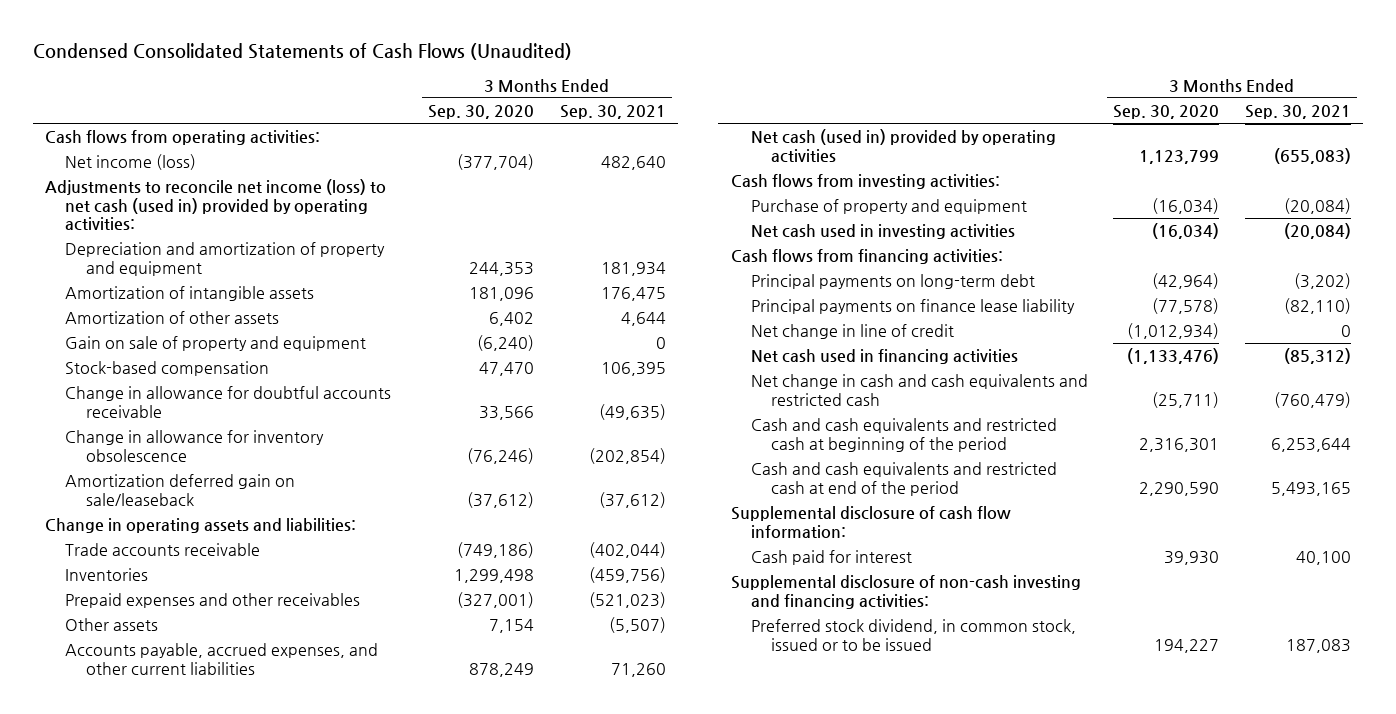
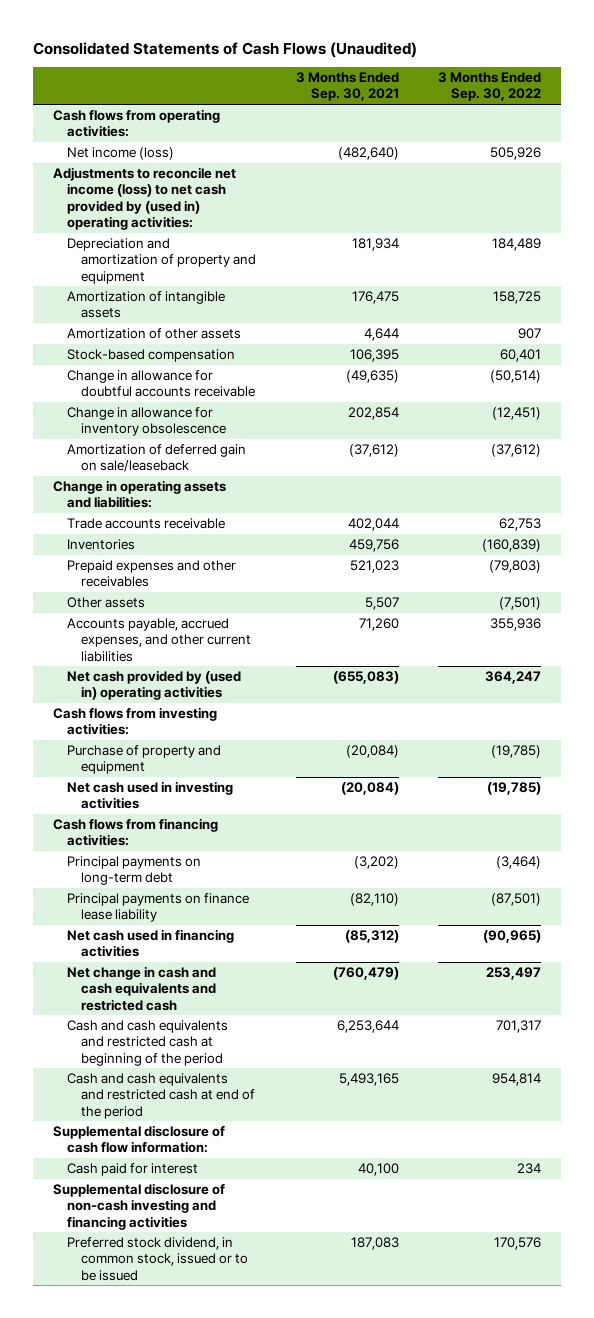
[32,43,572,61] Condensed Consolidated Statements of Cash Flows (Unaudited) -> [33,41,418,58] Consolidated Statements of Cash Flows (Unaudited)
[428,105,535,120] Sep. 30, 2020 -> none
none -> [438,72,542,102] 3 Months Ended Sep. 30, 2022
[600,156,666,171] 482,640 -> [337,147,399,161] (482,640)
[45,179,387,231] Adjustments to reconcile net income (loss) to net cash (used in) provided by operating activities: -> [52,167,236,231] Adjustments to reconcile net income (loss) to net cash provided by (used in) operating activities:
[65,336,367,352] Gain on sale of property and equipment -> none
[588,447,666,464] (202,854) -> [347,407,399,421] 202,854
[65,474,296,506] Amortization deferred gain on sale/leaseback -> [66,444,246,473] Amortization of deferred gain on sale/leaseback
[588,542,666,559] (402,044) -> [347,518,399,532] 402,044
[588,567,666,584] (459,756) -> [348,539,399,553] 459,756
[588,592,666,609] (521,023) -> [349,560,399,574] 521,023
[608,617,666,634] (5,507) -> [364,597,399,611] 5,507
[750,129,1056,163] Net cash (used in) provided by operating activities -> [66,670,241,701] Net cash provided by (used in) operating activities
[750,324,954,340] Net change in line of credit -> none
[730,575,1081,609] Supplemental disclosure of non-cash investing and financing activities: -> [52,1183,225,1230] Supplemental disclosure of non-cash investing and financing activities

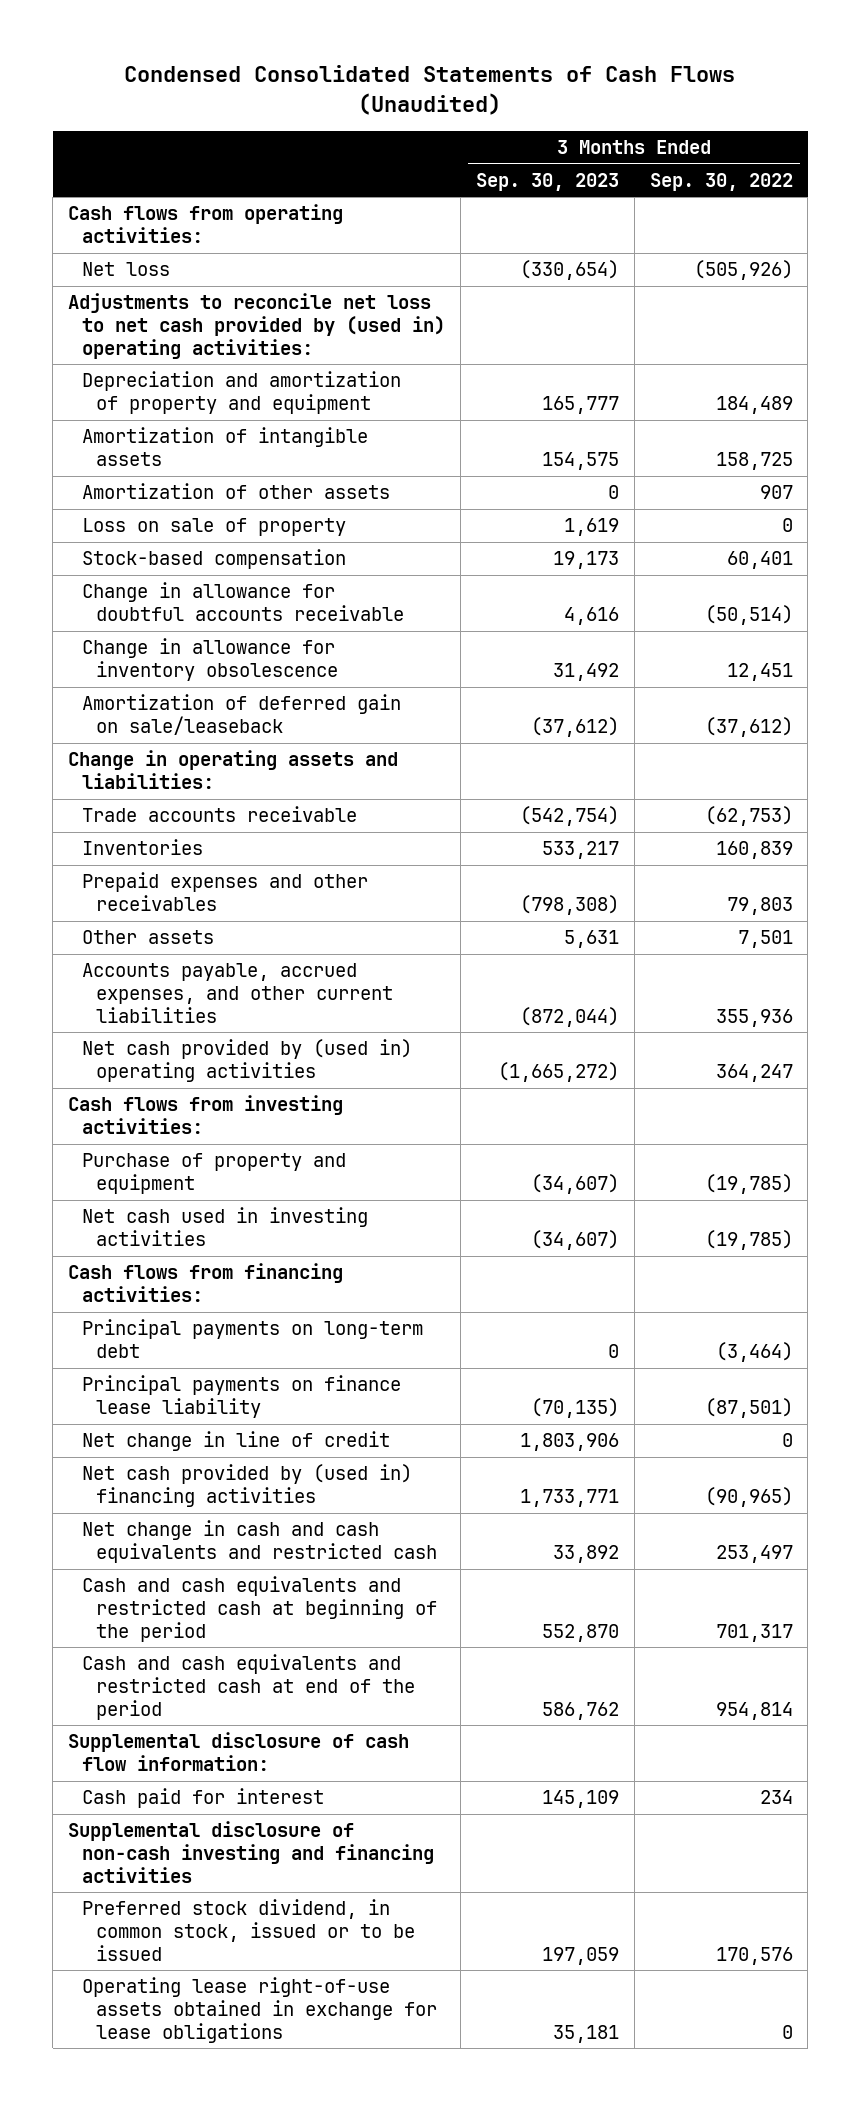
[33,41,418,58] Consolidated Statements of Cash Flows (Unaudited) -> [124,65,736,115] Condensed Consolidated Statements of Cash Flows (Unaudited)
[295,72,399,102] 3 Months Ended Sep. 30, 2021 -> none
none -> [475,172,619,191] Sep. 30, 2023
[66,147,174,161] Net income (loss) -> [81,262,170,277] Net loss
[490,147,542,161] 505,926 -> [693,260,793,281] (505,926)
[52,167,236,231] Adjustments to reconcile net income (loss) to net cash provided by (used in) operating activities: -> [68,293,445,359] Adjustments to reconcile net loss to net cash provided by (used in) operating activities:
none -> [81,518,346,537] Loss on sale of property
[492,407,542,421] (12,451) -> [726,663,793,682] 12,451
[499,518,542,532] 62,753 -> [704,806,793,827] (62,753)
[482,539,542,553] (160,839) -> [715,841,793,860] 160,839
[489,560,542,574] (79,803) -> [726,897,793,916] 79,803
[499,597,542,611] (7,501) -> [737,930,793,949] 7,501
none -> [81,1431,390,1452] Net change in line of credit
[66,929,234,958] Net cash used in financing activities -> [81,1464,412,1508] Net cash provided by (used in) financing activities
none -> [81,1977,437,2043] Operating lease right-of-use assets obtained in exchange for lease obligations

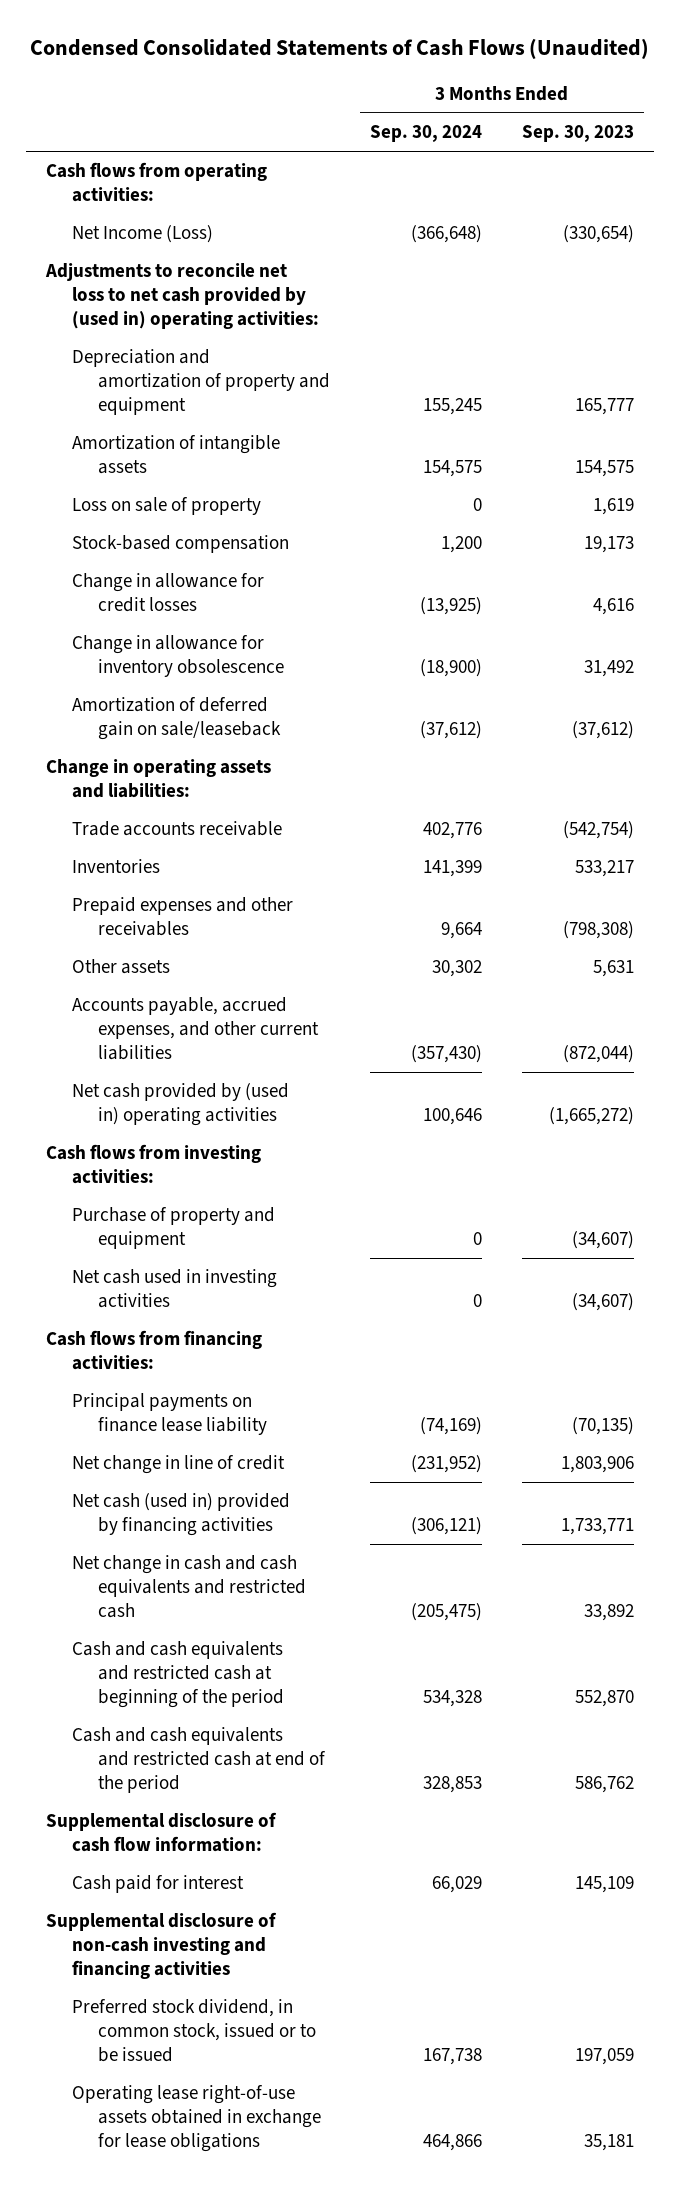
[649,172,793,191] Sep. 30, 2022 -> none
none -> [370,125,483,143] Sep. 30, 2024
[81,262,170,277] Net loss -> [72,225,214,244] Net Income (Loss)
[81,483,390,500] Amortization of other assets -> none
[81,582,404,622] Change in allowance for doubtful accounts receivable -> [72,573,265,613] Change in allowance for credit losses
[81,1319,423,1359] Principal payments on long-term debt -> none
[81,1464,412,1508] Net cash provided by (used in) financing activities -> [72,1493,291,1537] Net cash (used in) provided by financing activities

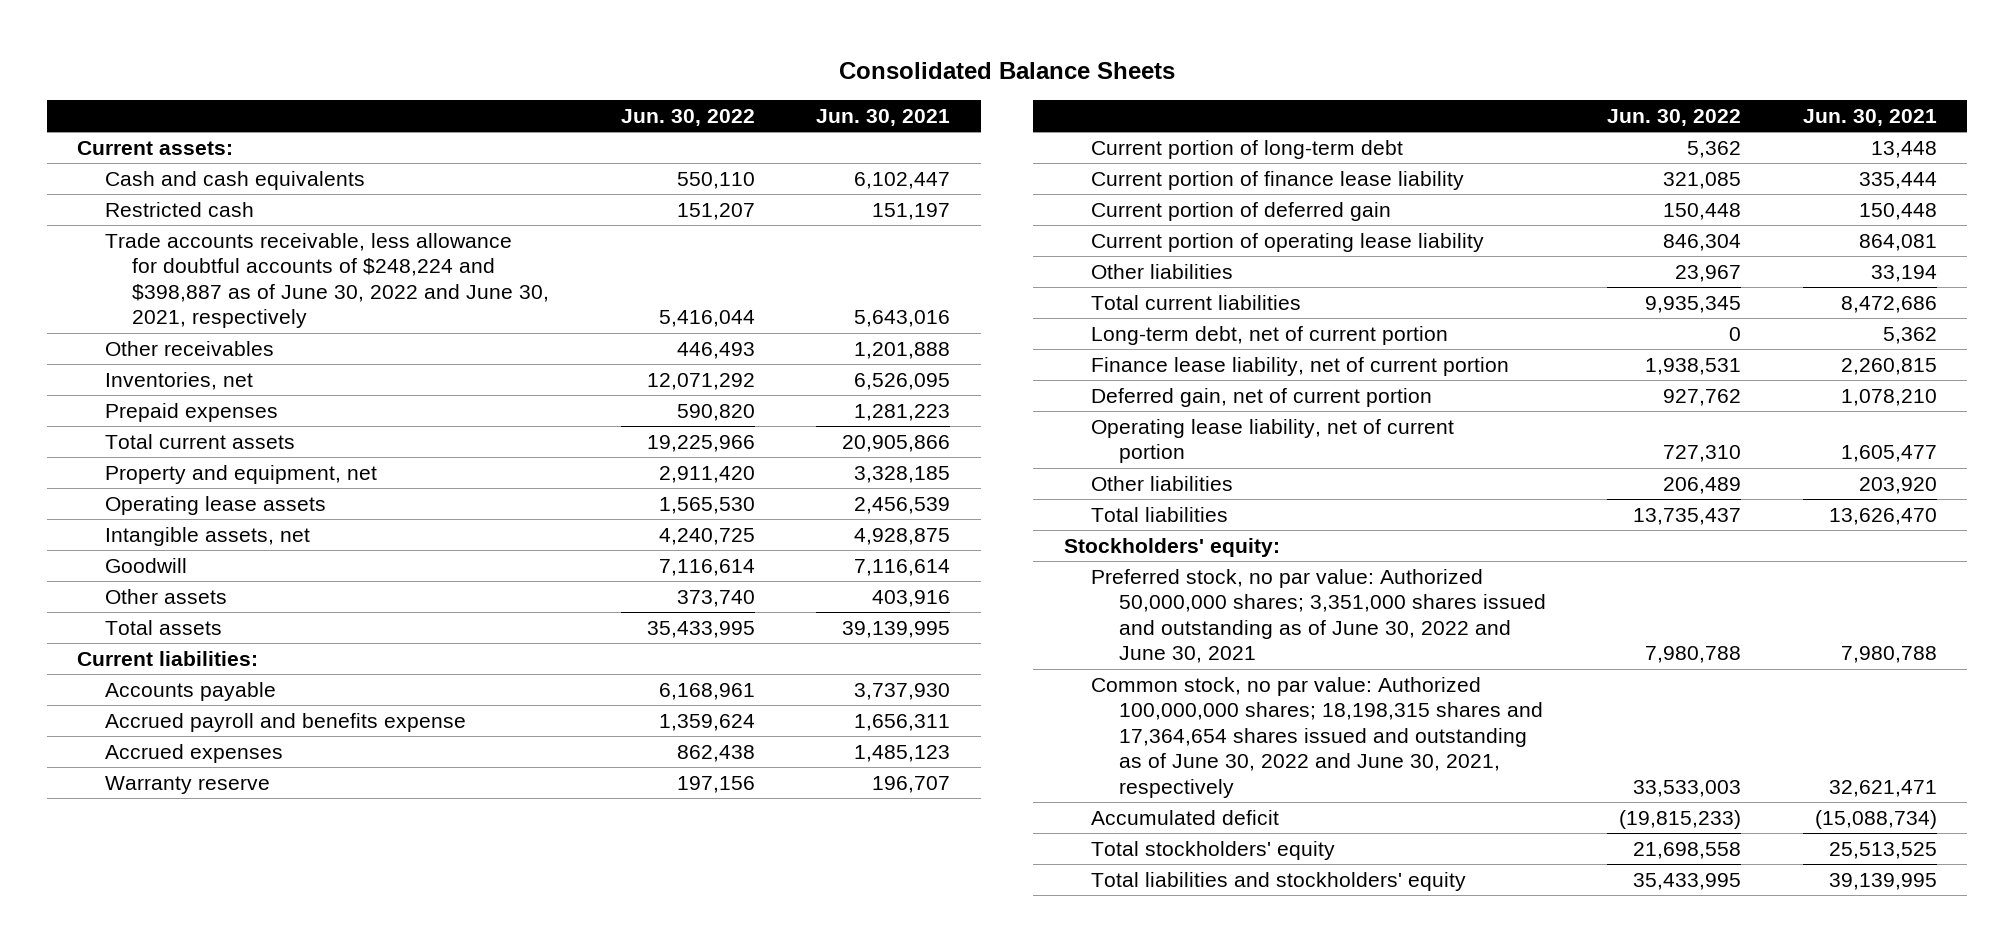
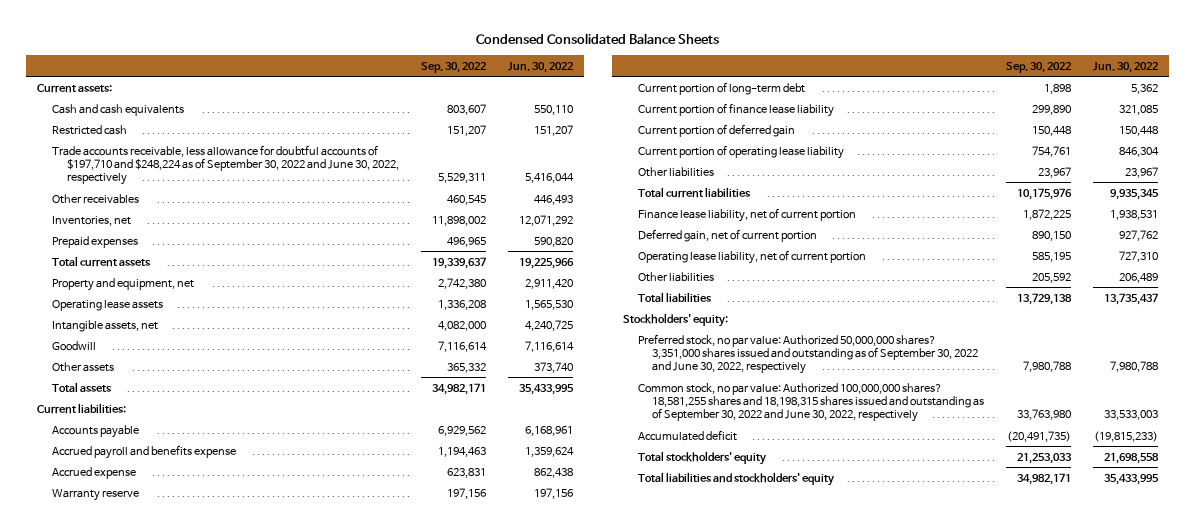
[838,61,1175,79] Consolidated Balance Sheets -> [475,32,719,44] Condensed Consolidated Balance Sheets
[816,108,951,126] Jun. 30, 2021 -> none
none -> [420,61,486,73] Sep. 30, 2022
[104,232,550,329] Trade accounts receivable, less allowance for doubtful accounts of $248,224 and $398,887 as of June 30, 2022 and June 30, 2021, respectively -> [52,144,400,185] Trade accounts receivable, less allowance for doubtful accounts of $197,710 and $248,224 as of September 30, 2022 and June 30, 2022, respectively
[104,743,283,763] Accrued expenses -> [52,466,137,479] Accrued expense
[1091,325,1449,345] Long-term debt, net of current portion -> none
[1091,568,1546,664] Preferred stock, no par value: Authorized 50,000,000 shares; 3,351,000 shares issued and outstanding as of June 30, 2022 and June 30, 2021 -> [637,333,979,374] Preferred stock, no par value: Authorized 50,000,000 shares? 3,351,000 shares issued and outstanding as of September 30, 2022 and June 30, 2022, respectively
[1091,676,1543,798] Common stock, no par value: Authorized 100,000,000 shares; 18,198,315 shares and 17,364,654 shares issued and outstanding as of June 30, 2022 and June 30, 2021, respectively -> [637,382,985,422] Common stock, no par value: Authorized 100,000,000 shares? 18,581,255 shares and 18,198,315 shares issued and outstanding as of September 30, 2022 and June 30, 2022, respectively

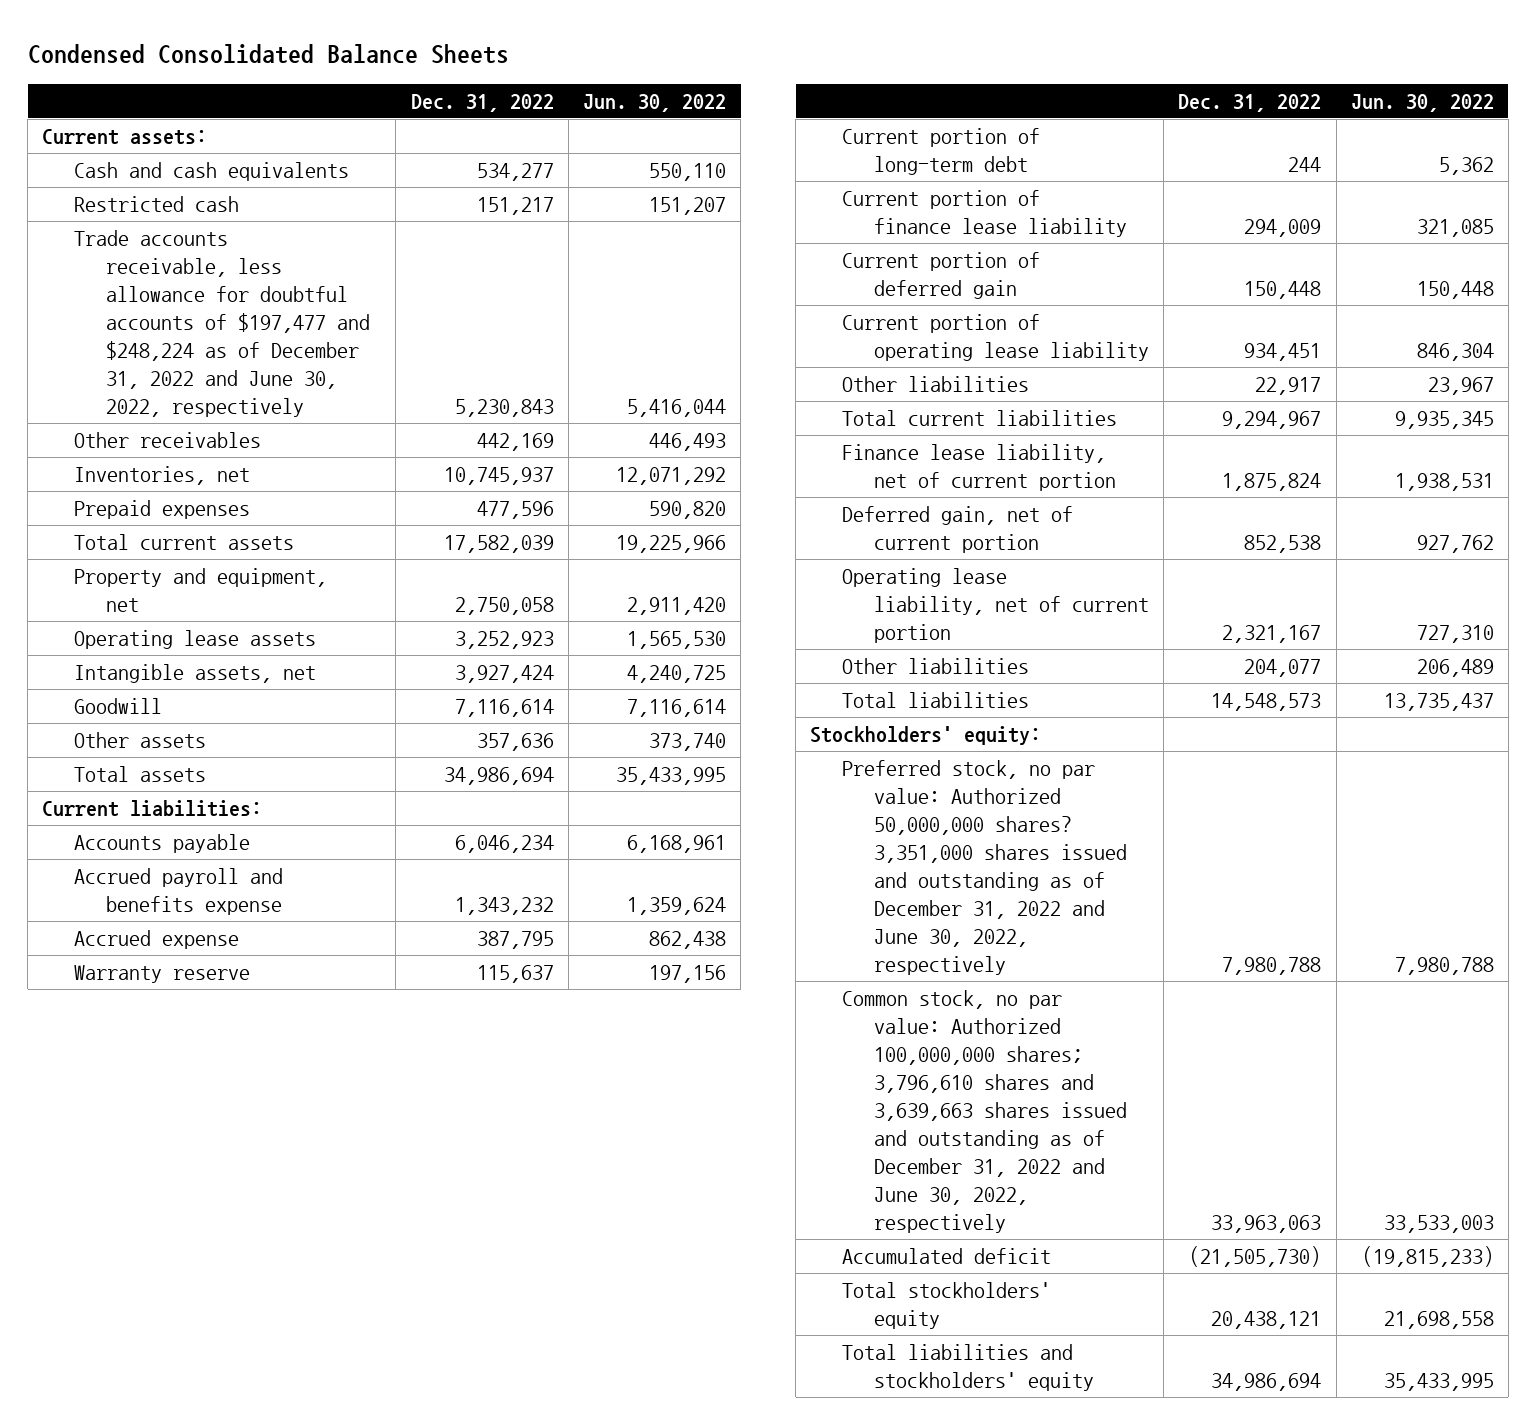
[420,61,486,73] Sep. 30, 2022 -> none
none -> [410,93,554,112] Dec. 31, 2022
[52,144,400,185] Trade accounts receivable, less allowance for doubtful accounts of $197,710 and $248,224 as of September 30, 2022 and June 30, 2022, respectively -> [74,229,371,417] Trade accounts receivable, less allowance for doubtful accounts of $197,477 and $248,224 as of December 31, 2022 and June 30, 2022, respectively
[637,333,979,374] Preferred stock, no par value: Authorized 50,000,000 shares? 3,351,000 shares issued and outstanding as of September 30, 2022 and June 30, 2022, respectively -> [842,759,1128,975] Preferred stock, no par value: Authorized 50,000,000 shares? 3,351,000 shares issued and outstanding as of December 31, 2022 and June 30, 2022, respectively
[637,382,985,422] Common stock, no par value: Authorized 100,000,000 shares? 18,581,255 shares and 18,198,315 shares issued and outstanding as of September 30, 2022 and June 30, 2022, respectively -> [842,989,1128,1233] Common stock, no par value: Authorized 100,000,000 shares; 3,796,610 shares and 3,639,663 shares issued and outstanding as of December 31, 2022 and June 30, 2022, respectively

